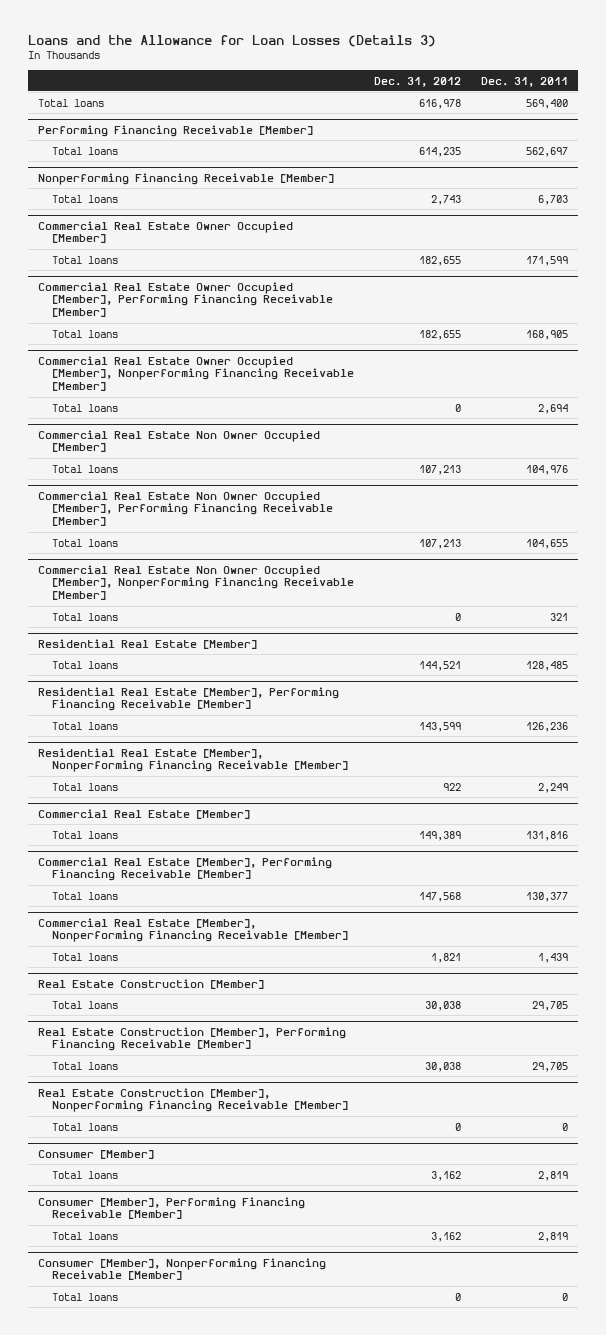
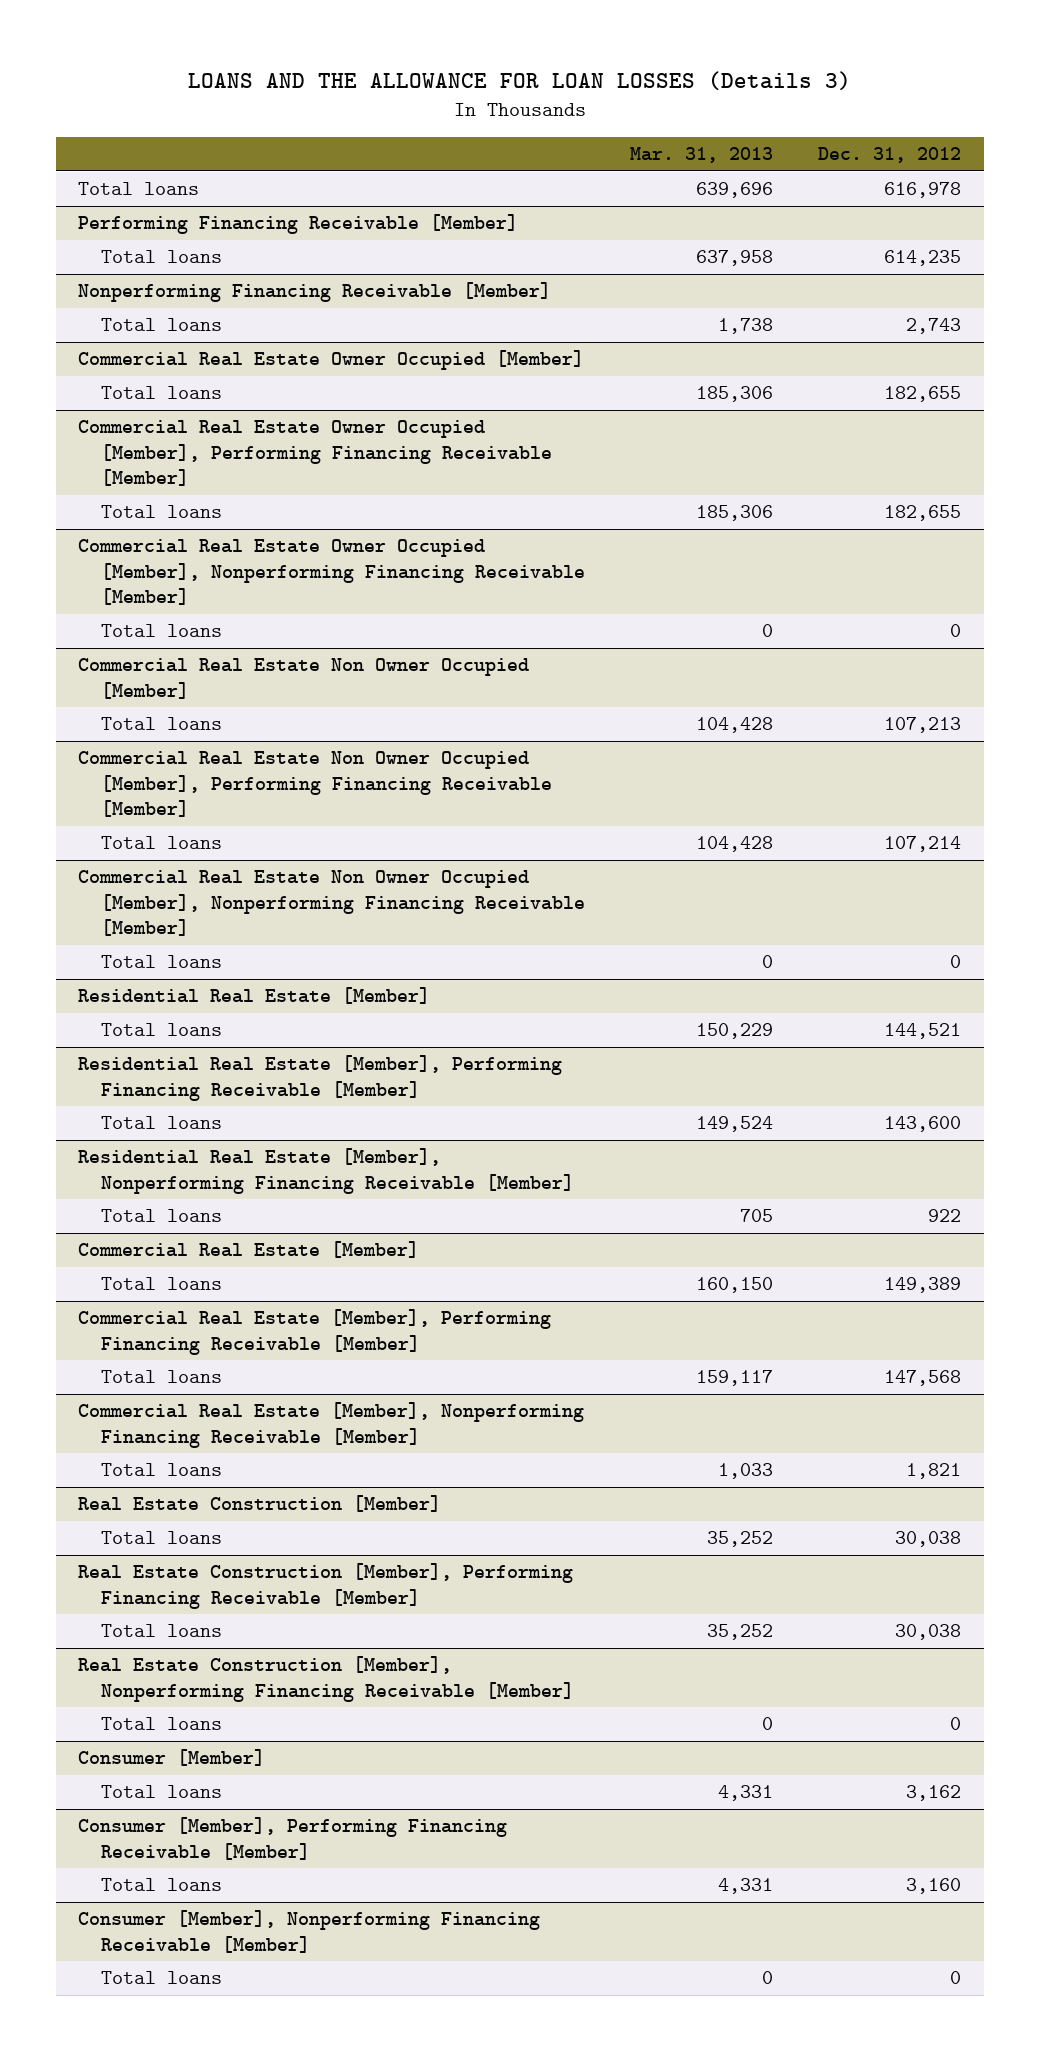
[28,35,437,48] Loans and the Allowance for Loan Losses (Details 3) -> [187,70,851,90] LOANS AND THE ALLOWANCE FOR LOAN LOSSES (Details 3)
[480,76,568,87] Dec. 31, 2011 -> none
none -> [630,147,774,164] Mar. 31, 2013
[419,538,462,549] 107,213 -> [884,836,962,853] 107,214
[419,721,462,732] 143,599 -> [884,1116,962,1133] 143,600
[431,1231,462,1242] 3,162 -> [906,1878,962,1895] 3,160

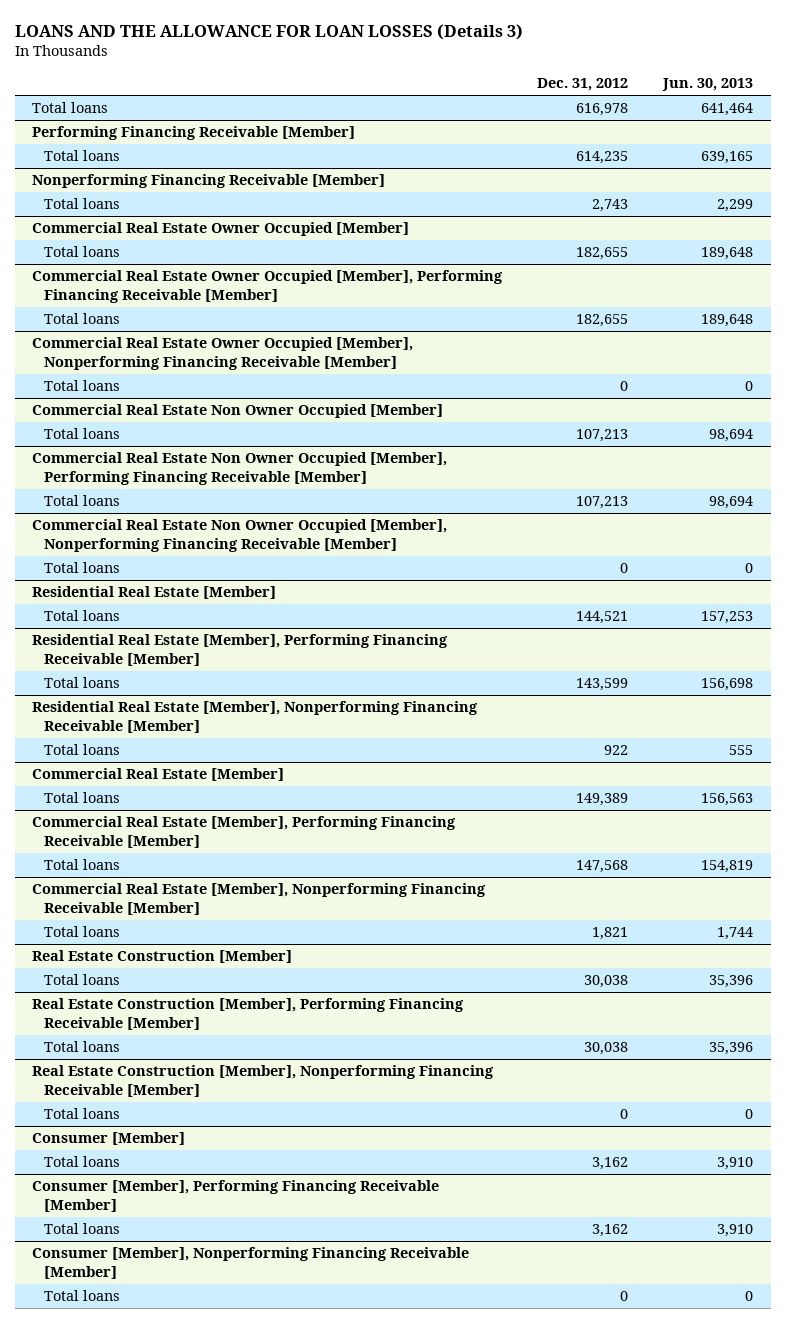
[630,147,774,164] Mar. 31, 2013 -> none
none -> [662,78,754,92] Jun. 30, 2013
[884,836,962,853] 107,214 -> [576,496,629,510] 107,213
[884,1116,962,1133] 143,600 -> [576,678,629,692] 143,599
[906,1878,962,1895] 3,160 -> [592,1224,629,1238] 3,162

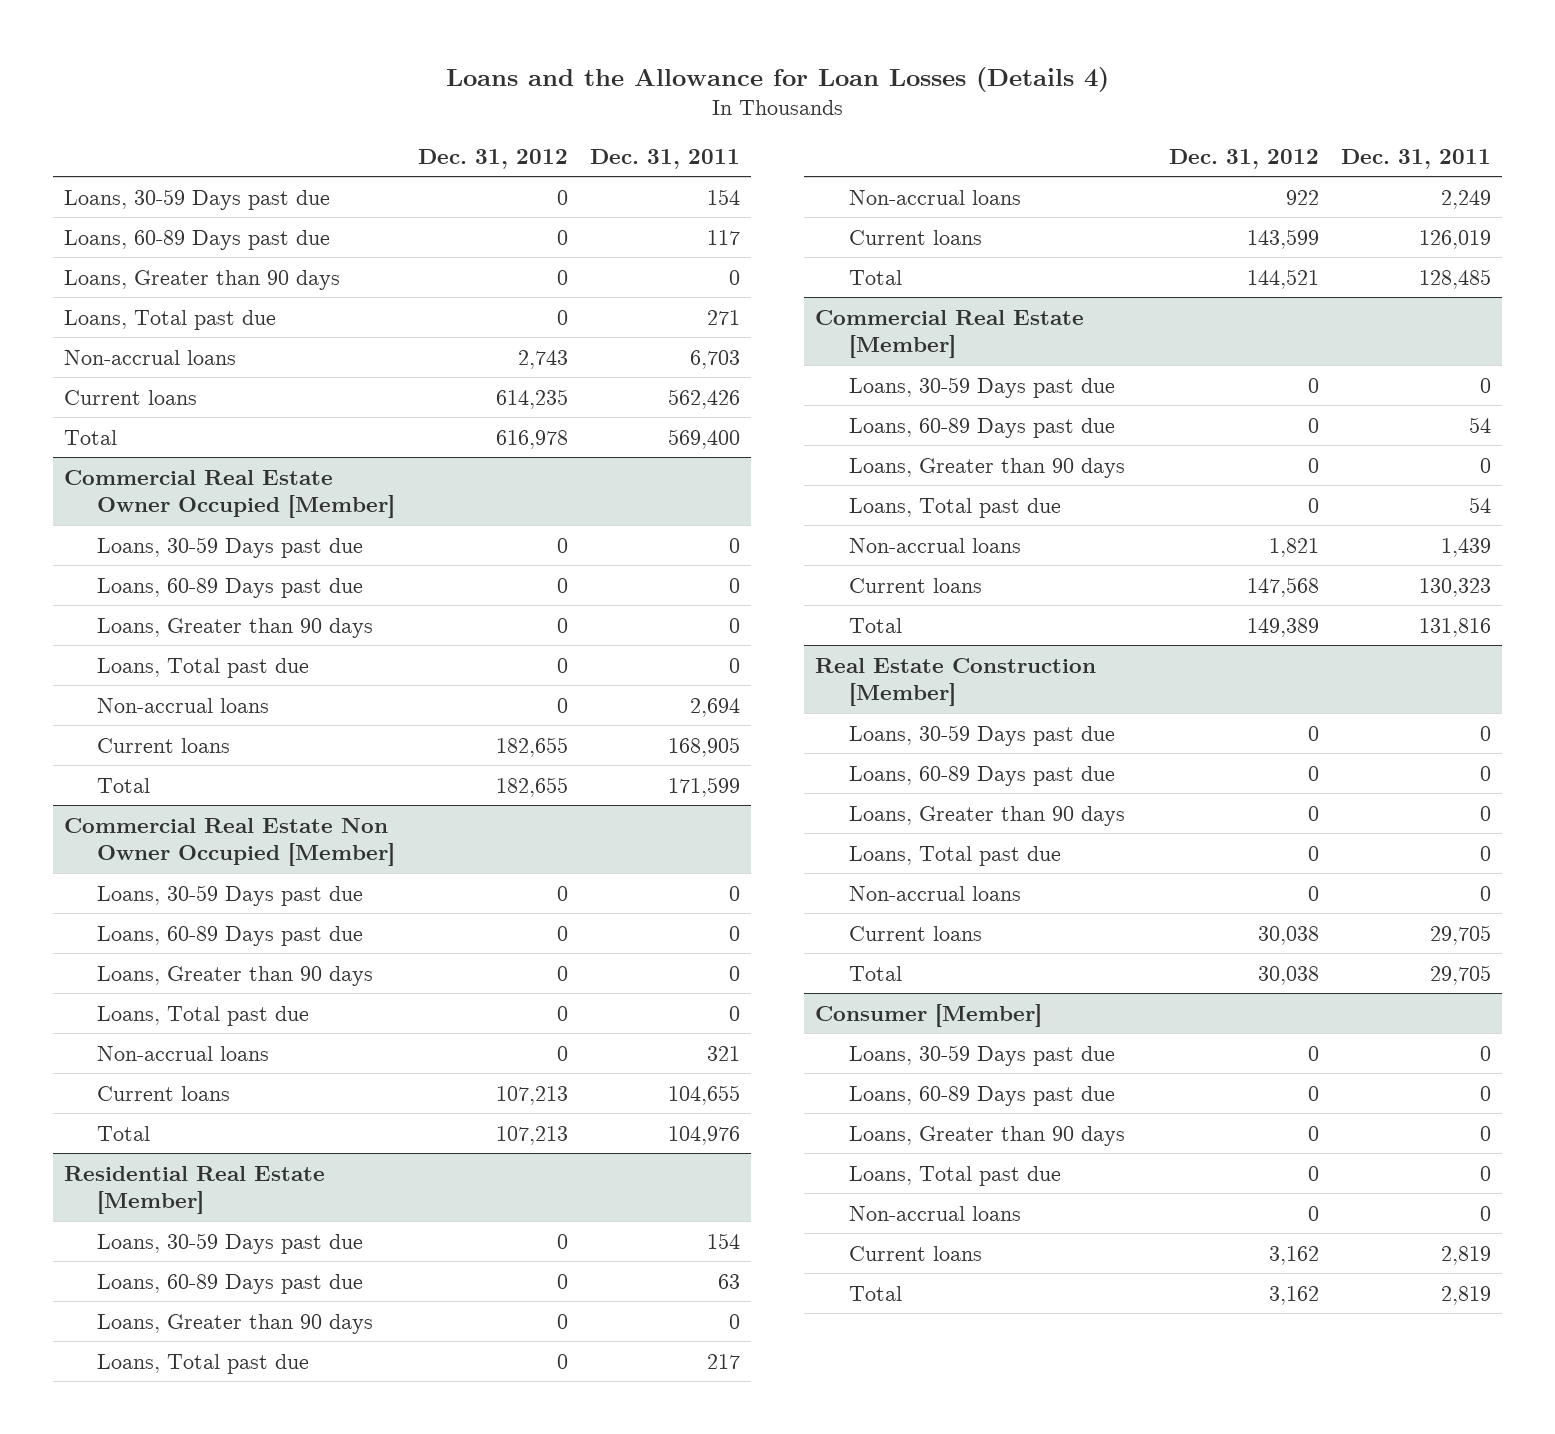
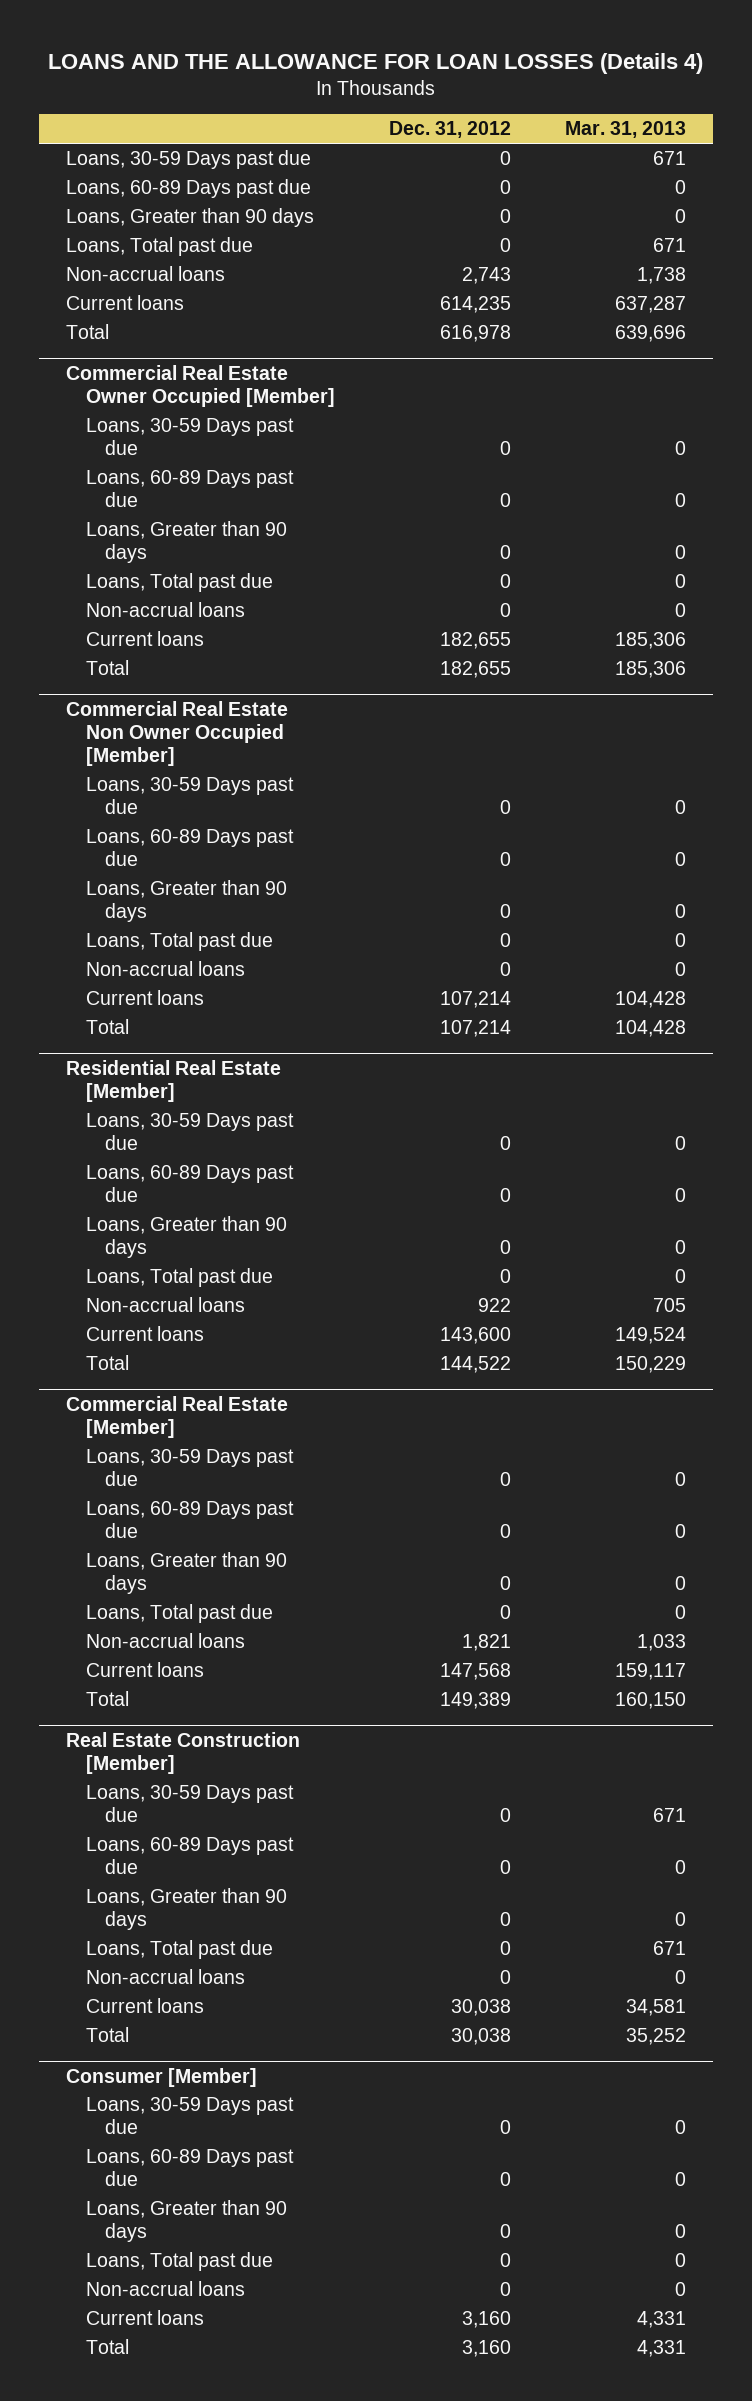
[445,66,1109,92] Loans and the Allowance for Loan Losses (Details 4) -> [48,53,704,75] LOANS AND THE ALLOWANCE FOR LOAN LOSSES (Details 4)
[589,148,740,169] Dec. 31, 2011 -> none
none -> [565,121,687,139] Mar. 31, 2013
[495,1085,568,1105] 107,213 -> [439,991,511,1009] 107,214
[495,1125,568,1145] 107,213 -> [439,1020,511,1038] 107,214
[1246,228,1319,249] 143,599 -> [439,1327,511,1345] 143,600
[1246,268,1319,289] 144,521 -> [439,1356,511,1374] 144,522
[1268,1245,1319,1265] 3,162 -> [461,2311,511,2329] 3,160
[1268,1285,1319,1305] 3,162 -> [461,2340,511,2358] 3,160

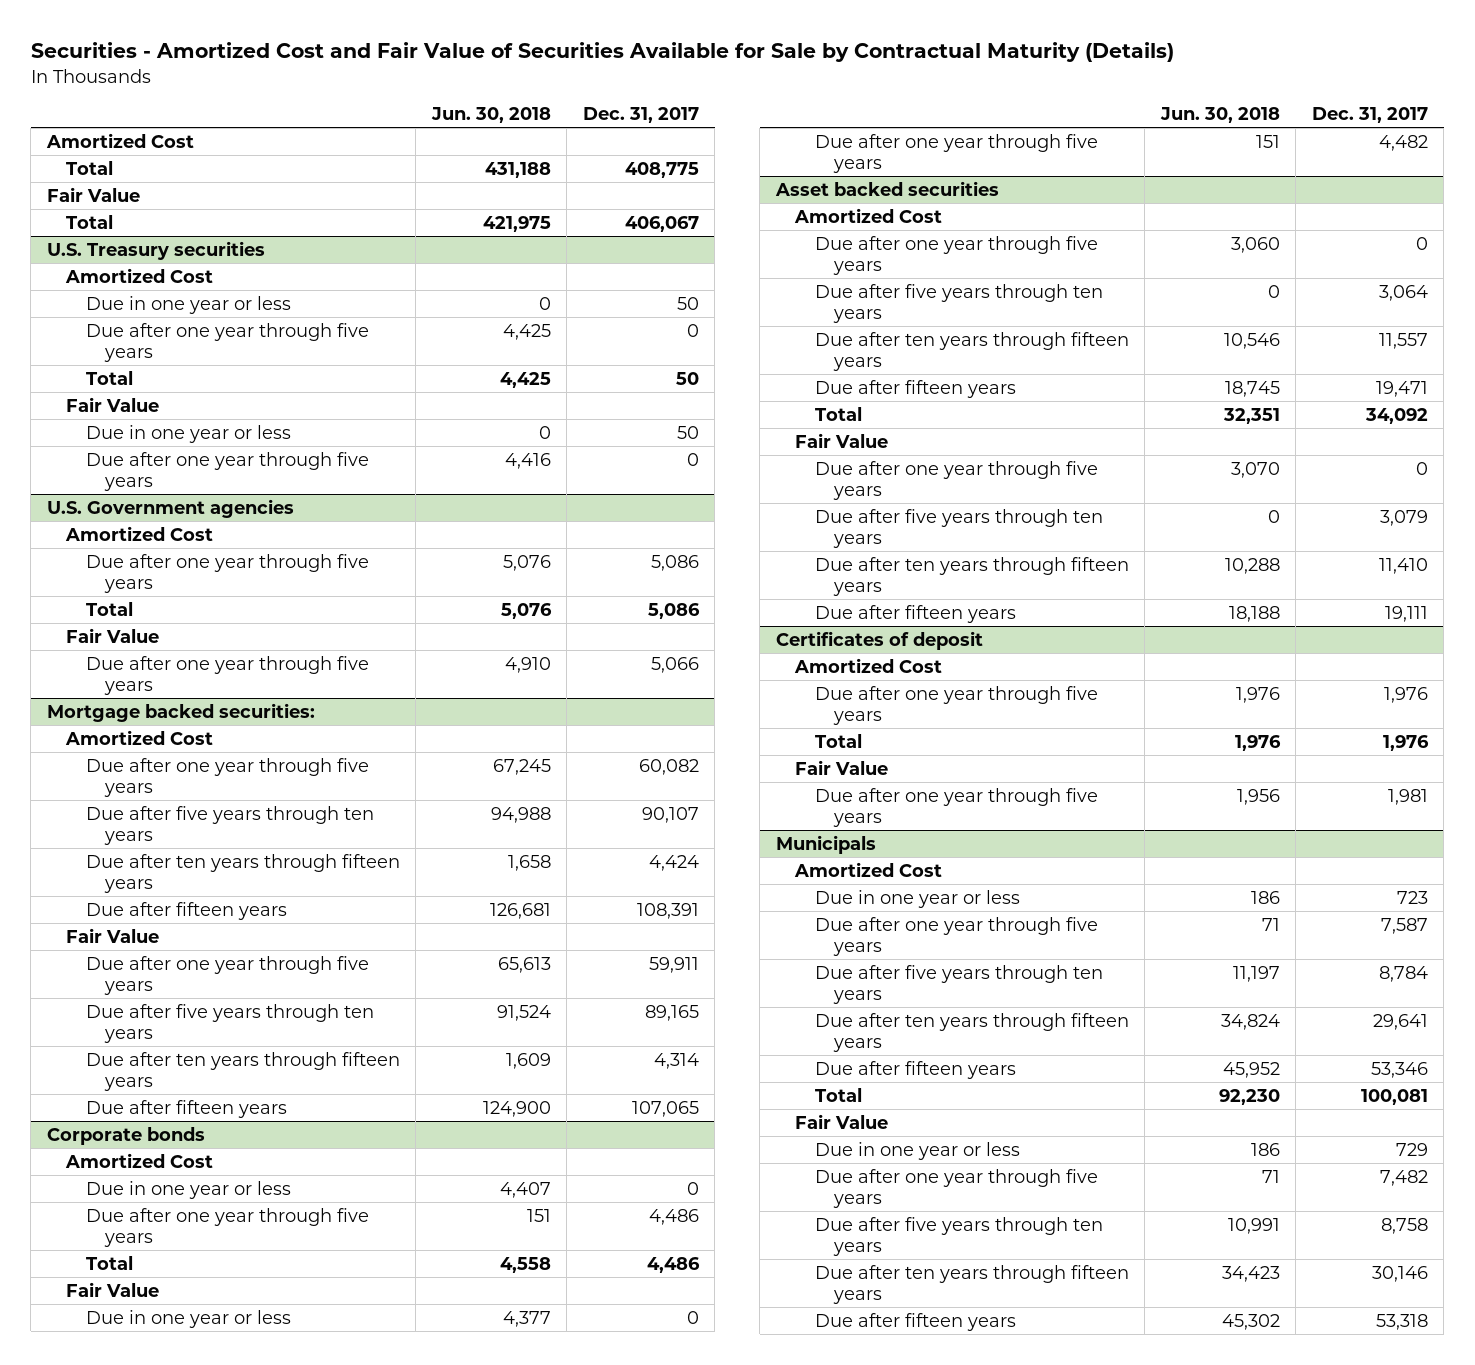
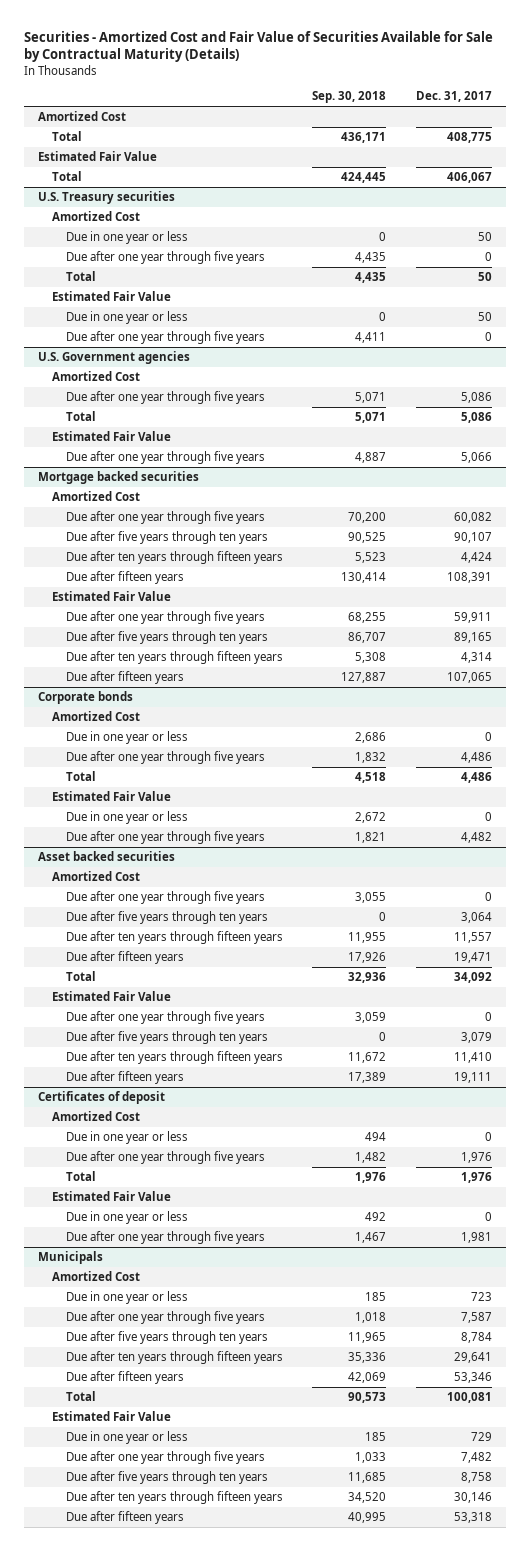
[430,107,551,124] Jun. 30, 2018 -> none
none -> [312,91,387,104] Sep. 30, 2018
[46,186,140,202] Fair Value -> [38,151,158,162] Estimated Fair Value
[66,396,160,412] Fair Value -> [52,291,172,302] Estimated Fair Value
[66,627,160,643] Fair Value -> [52,431,172,442] Estimated Fair Value
[46,702,315,722] Mortgage backed securities: -> [38,471,200,485] Mortgage backed securities
[66,927,160,943] Fair Value -> [52,591,172,602] Estimated Fair Value
[66,1281,160,1297] Fair Value -> [52,791,172,802] Estimated Fair Value
[795,432,889,448] Fair Value -> [52,991,172,1002] Estimated Fair Value
none -> [66,1131,189,1145] Due in one year or less
[795,759,889,775] Fair Value -> [52,1191,172,1202] Estimated Fair Value
none -> [66,1211,189,1225] Due in one year or less
[795,1113,889,1129] Fair Value -> [52,1411,172,1422] Estimated Fair Value

